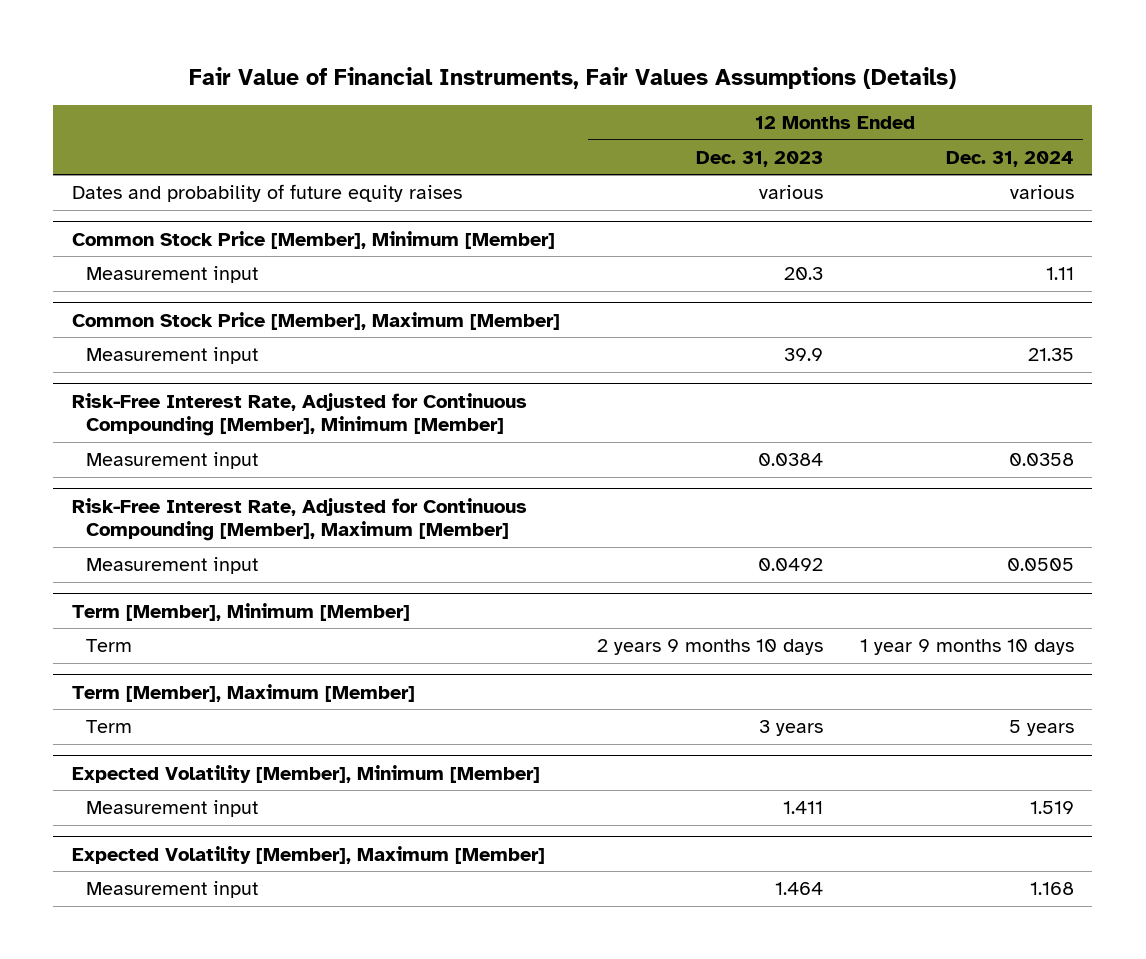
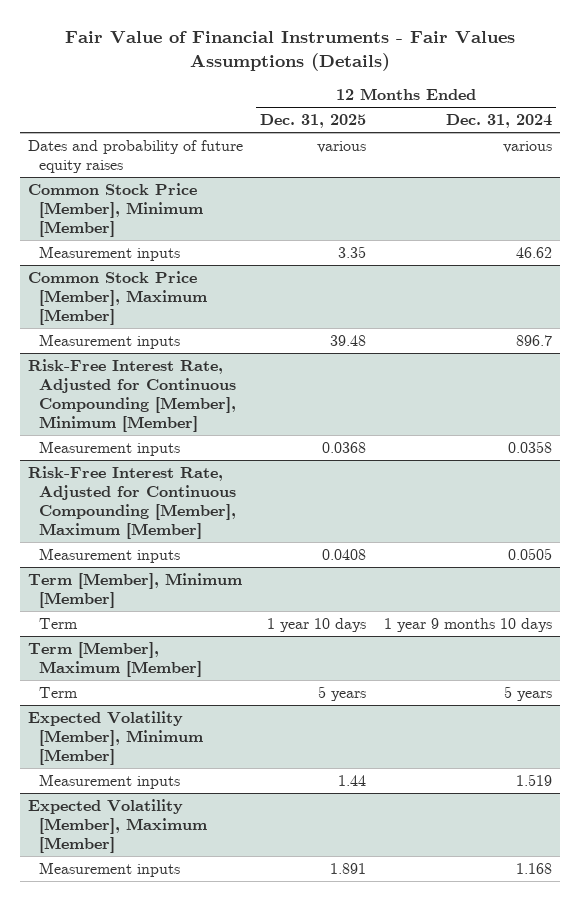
[188,66,956,89] Fair Value of Financial Instruments, Fair Values Assumptions (Details) -> [64,31,515,71] Fair Value of Financial Instruments - Fair Values Assumptions (Details)
[695,150,823,167] Dec. 31, 2023 -> none
none -> [260,114,367,129] Dec. 31, 2025
[86,266,259,284] Measurement input -> [38,245,180,261] Measurement inputs
[1045,267,1074,281] 1.11 -> [515,246,552,258] 46.62
[86,347,259,365] Measurement input -> [38,333,180,349] Measurement inputs
[1027,348,1074,362] 21.35 -> [515,334,552,346] 896.7
[86,452,259,470] Measurement input -> [38,440,180,456] Measurement inputs
[86,557,259,575] Measurement input -> [38,547,180,563] Measurement inputs
[86,800,259,818] Measurement input -> [38,773,180,789] Measurement inputs
[86,881,259,899] Measurement input -> [38,861,180,877] Measurement inputs

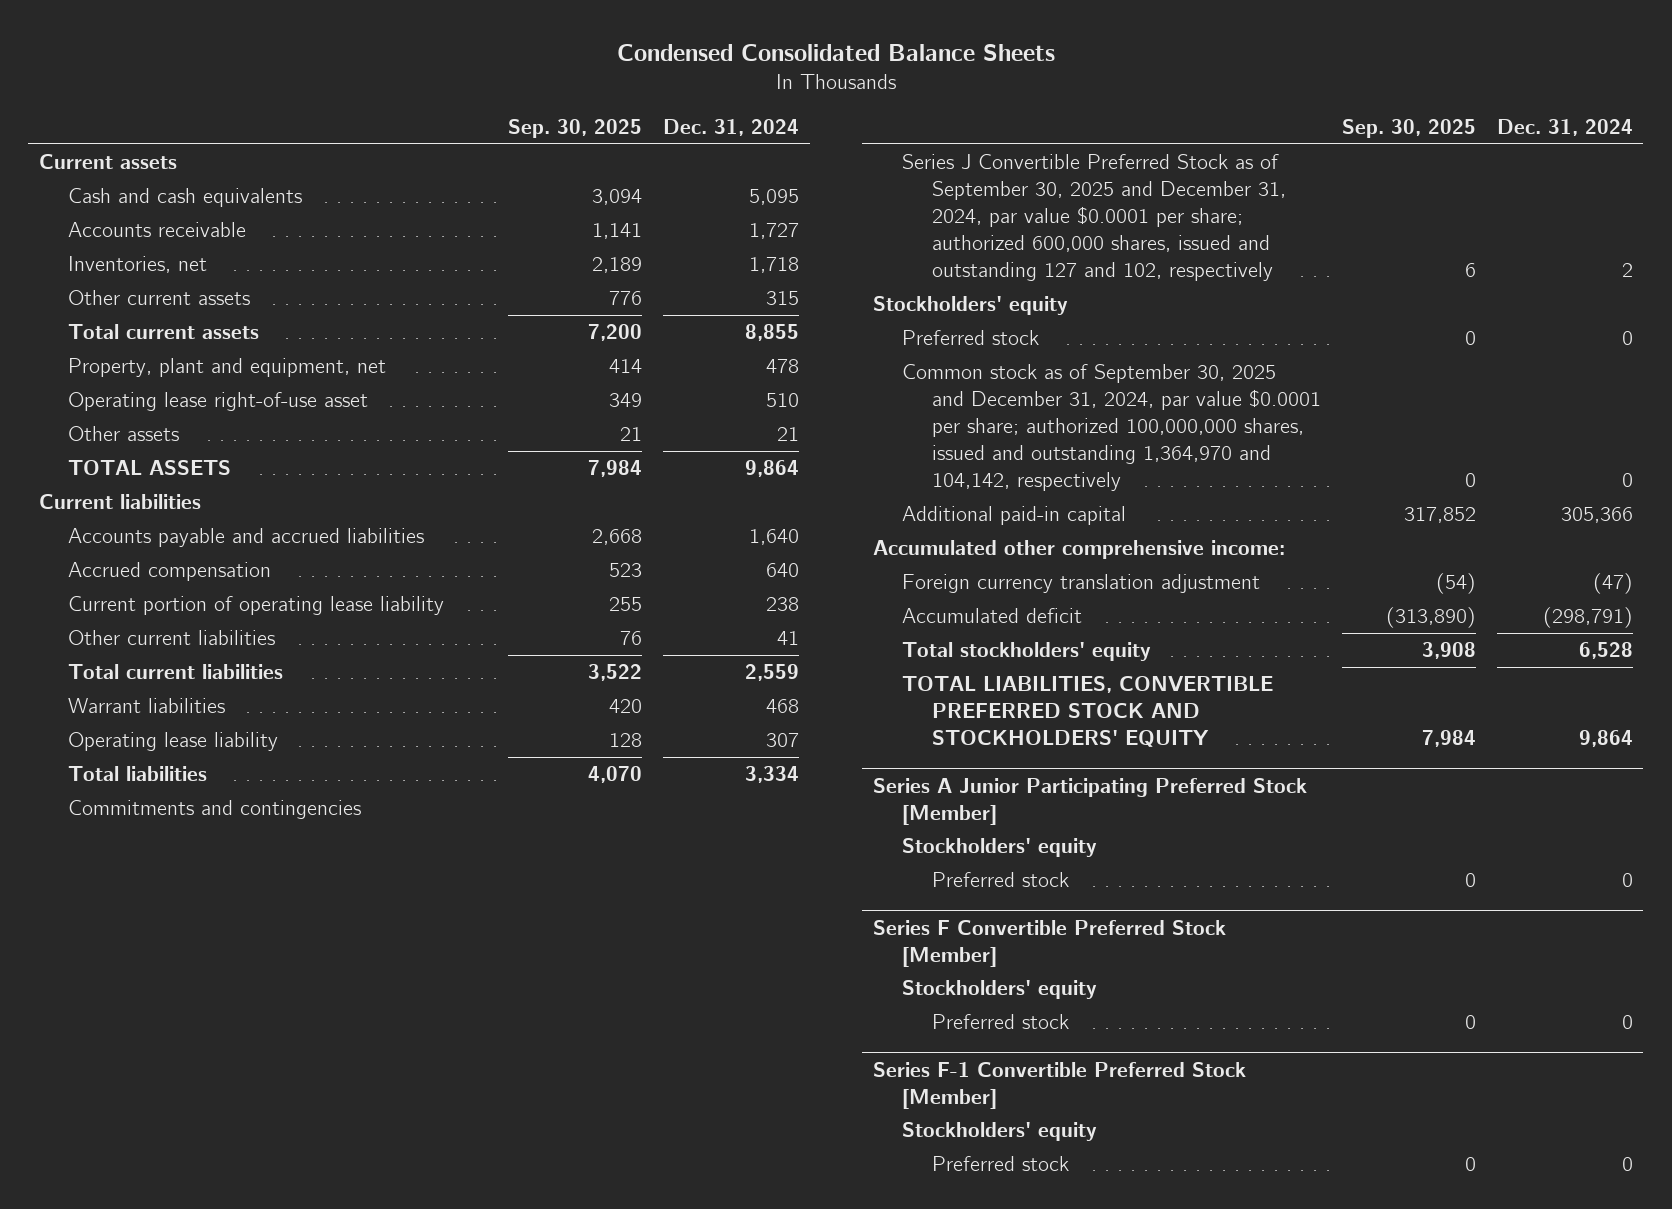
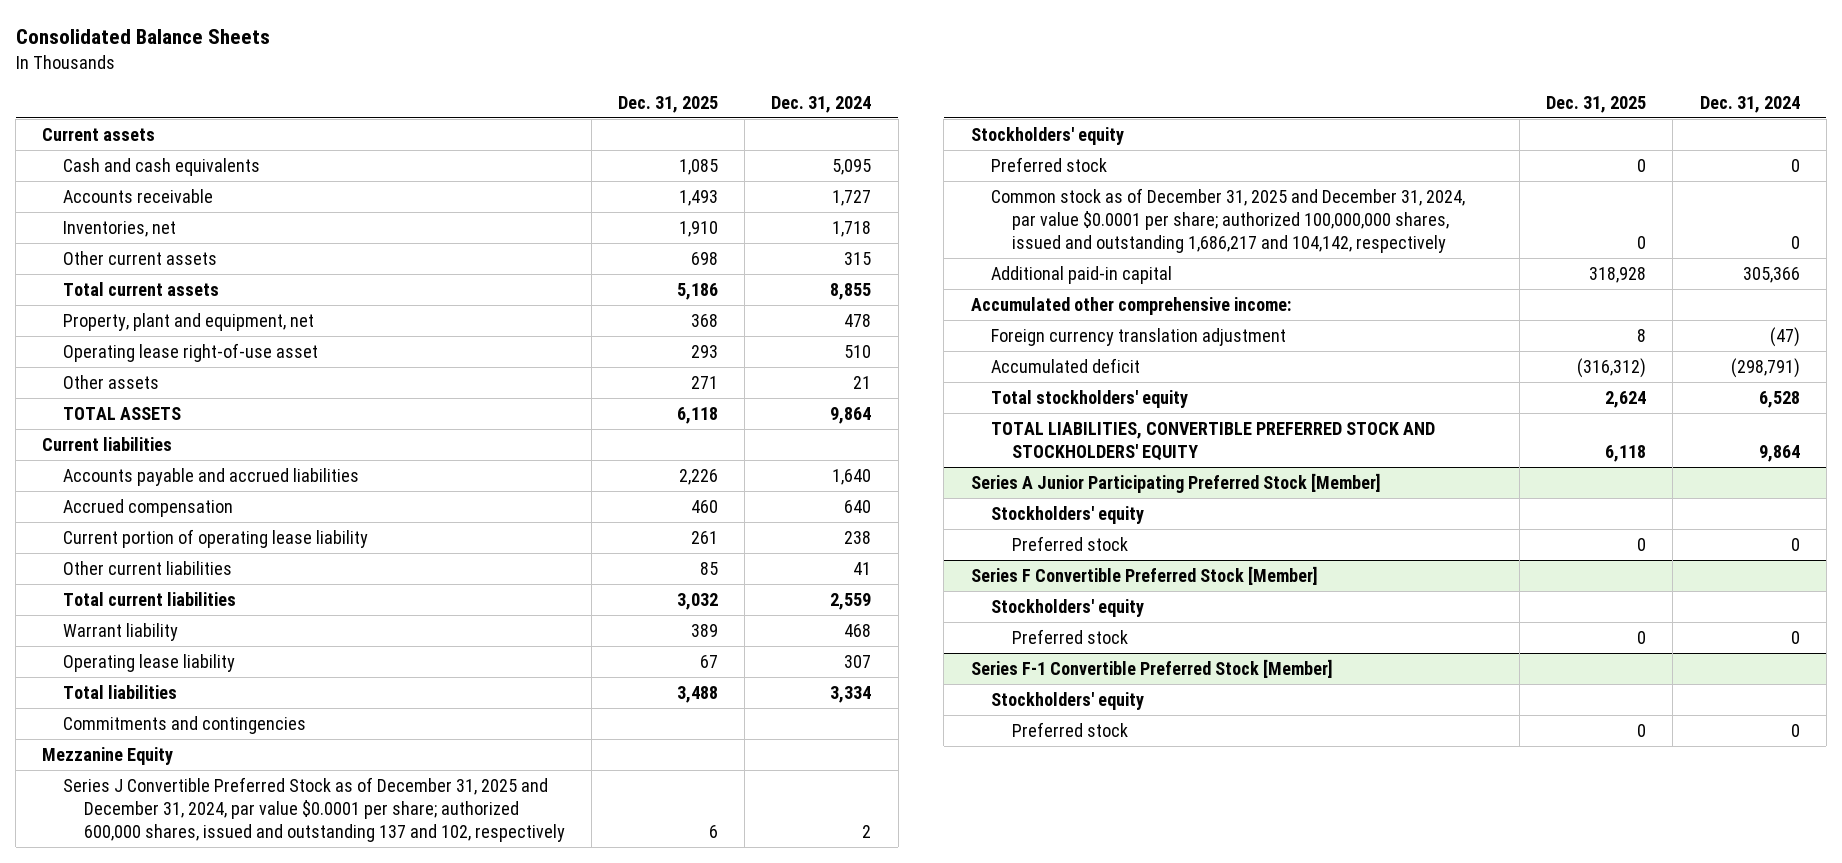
[616,43,1055,61] Condensed Consolidated Balance Sheets -> [15,29,270,45] Consolidated Balance Sheets
[508,119,643,139] Sep. 30, 2025 -> none
none -> [618,95,719,113] Dec. 31, 2025
[68,698,226,714] Warrant liabilities -> [63,622,179,641] Warrant liability
none -> [42,746,174,765] Mezzanine Equity
[902,154,1286,282] Series J Convertible Preferred Stock as of September 30, 2025 and December 31, 2024, par value $0.0001 per share; authorized 600,000 shares, issued and outstanding 127 and 102, respectively -> [63,776,565,843] Series J Convertible Preferred Stock as of December 31, 2025 and December 31, 2024, par value $0.0001 per share; authorized 600,000 shares, issued and outstanding 137 and 102, respectively
[902,364,1321,492] Common stock as of September 30, 2025 and December 31, 2024, par value $0.0001 per share; authorized 100,000,000 shares, issued and outstanding 1,364,970 and 104,142, respectively -> [991,187,1466,254] Common stock as of December 31, 2025 and December 31, 2024, par value $0.0001 per share; authorized 100,000,000 shares, issued and outstanding 1,686,217 and 104,142, respectively

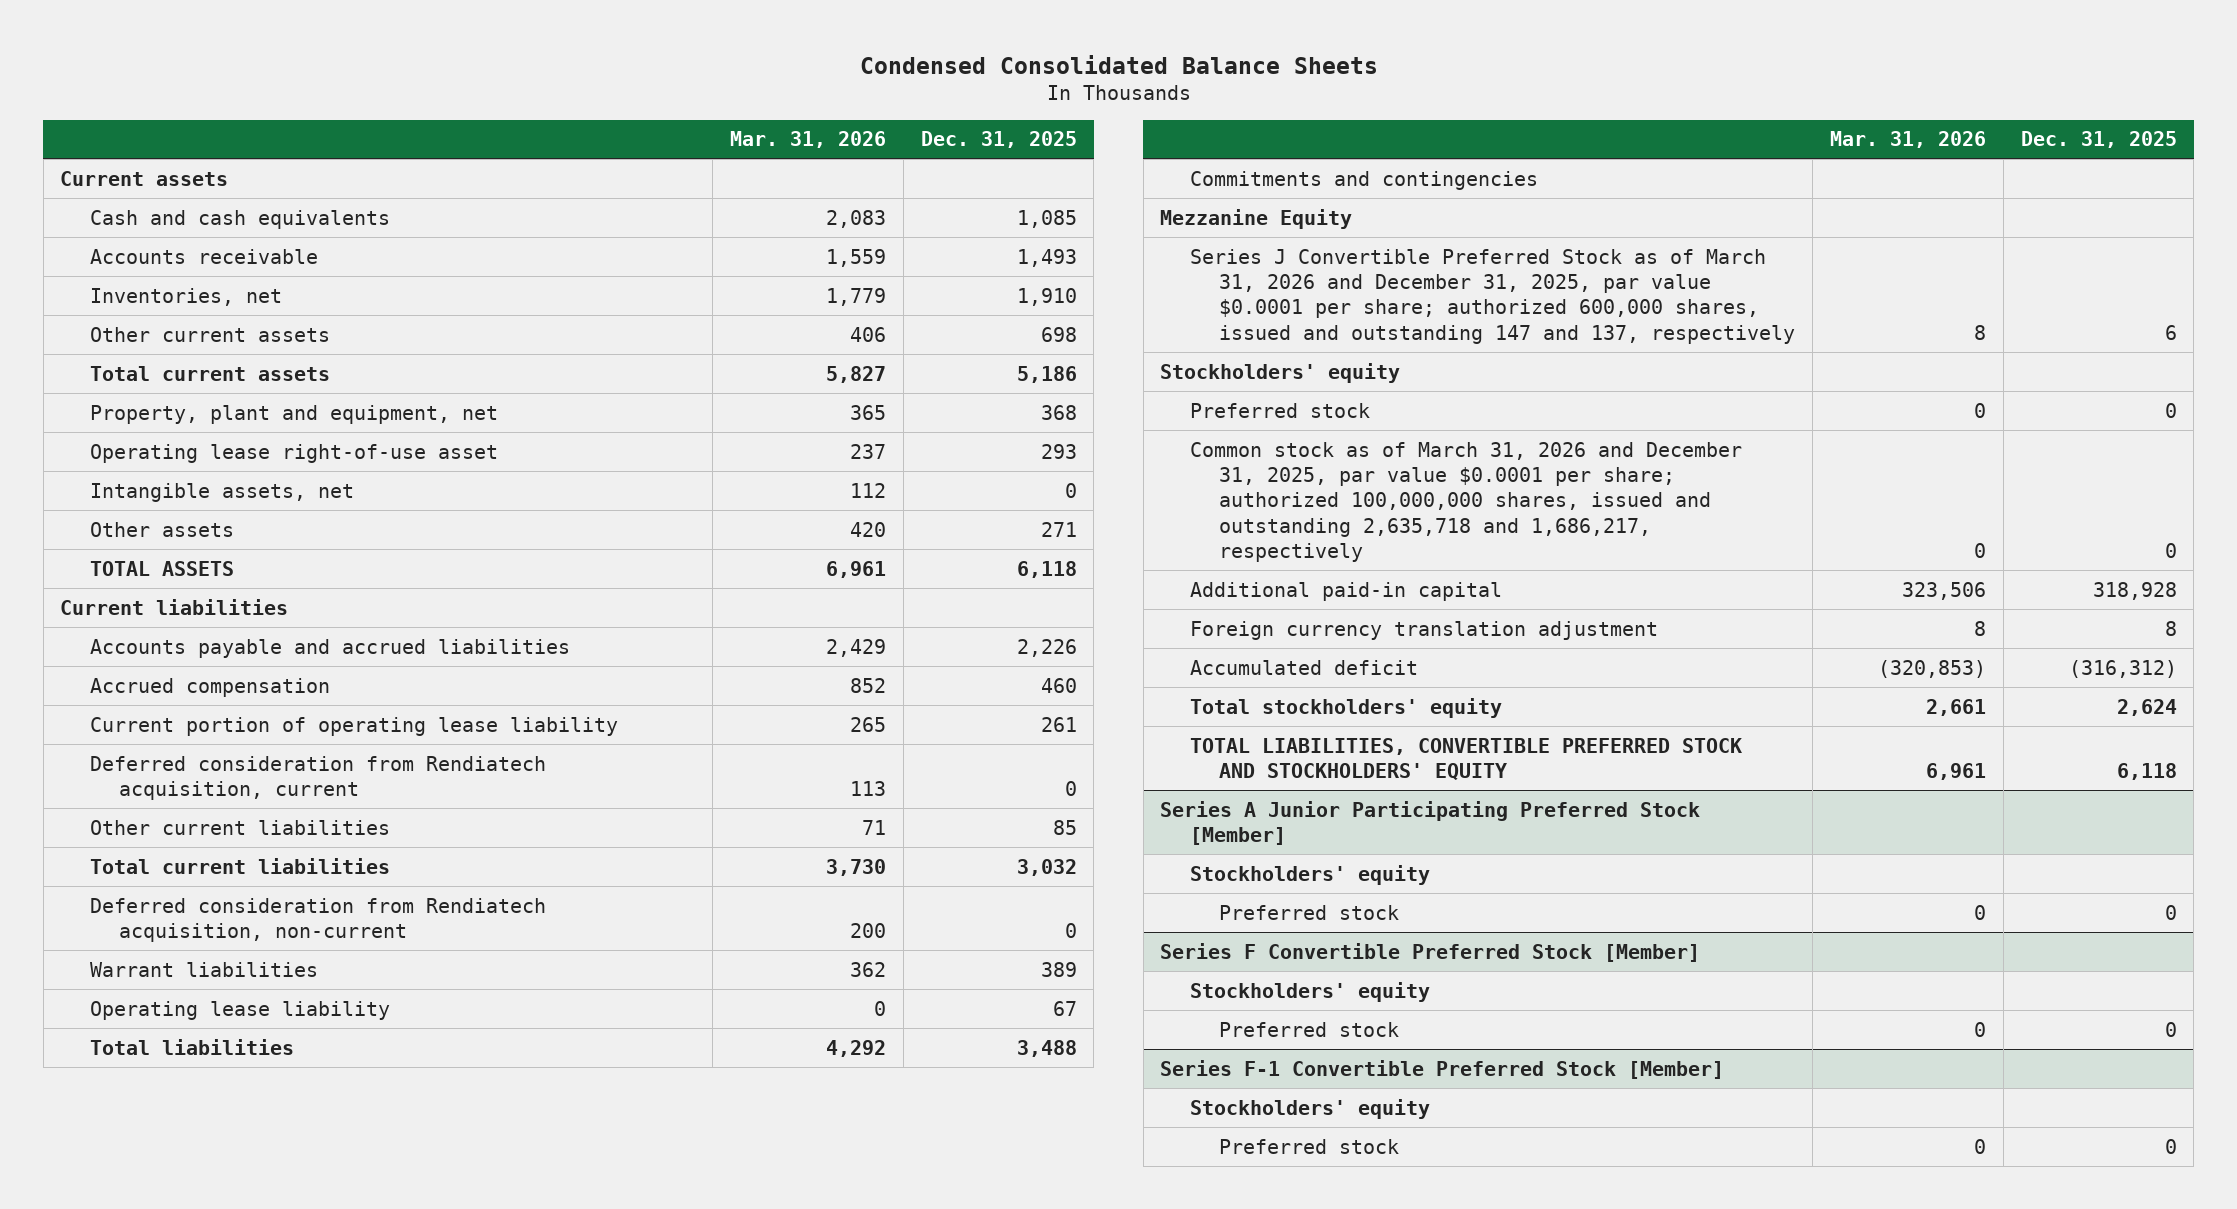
[15,29,270,45] Consolidated Balance Sheets -> [859,54,1378,74] Condensed Consolidated Balance Sheets
[771,95,872,113] Dec. 31, 2024 -> none
none -> [729,131,886,149] Mar. 31, 2026
none -> [89,482,354,502] Intangible assets, net
none -> [89,755,546,800] Deferred consideration from Rendiatech acquisition, current
none -> [89,897,546,942] Deferred consideration from Rendiatech acquisition, non-current
[63,622,179,641] Warrant liability -> [89,961,318,977] Warrant liabilities
[63,776,565,843] Series J Convertible Preferred Stock as of December 31, 2025 and December 31, 2024, par value $0.0001 per share; authorized 600,000 shares, issued and outstanding 137 and 102, respectively -> [1189,248,1795,344] Series J Convertible Preferred Stock as of March 31, 2026 and December 31, 2025, par value $0.0001 per share; authorized 600,000 shares, issued and outstanding 147 and 137, respectively
[991,187,1466,254] Common stock as of December 31, 2025 and December 31, 2024, par value $0.0001 per share; authorized 100,000,000 shares, issued and outstanding 1,686,217 and 104,142, respectively -> [1189,441,1742,562] Common stock as of March 31, 2026 and December 31, 2025, par value $0.0001 per share; authorized 100,000,000 shares, issued and outstanding 2,635,718 and 1,686,217, respectively
[970,296,1291,315] Accumulated other comprehensive income: -> none

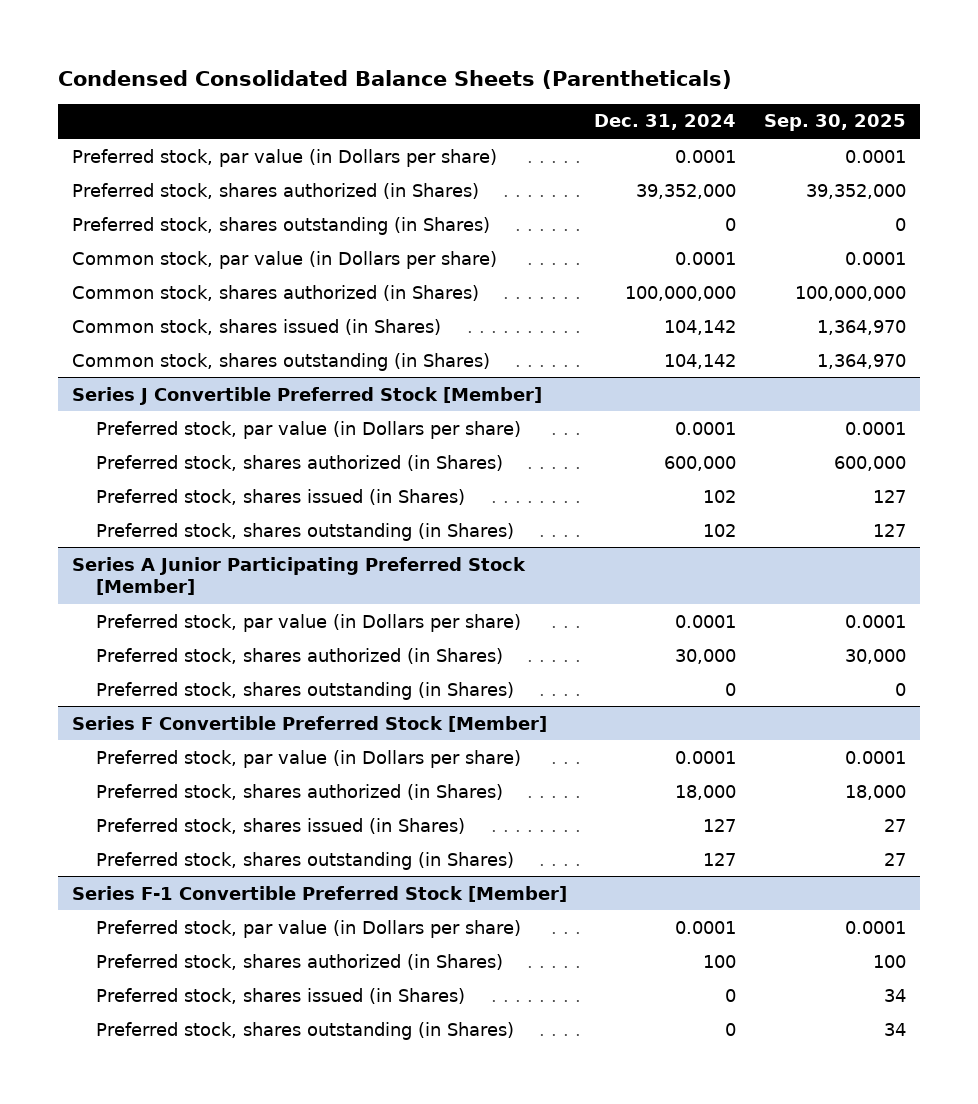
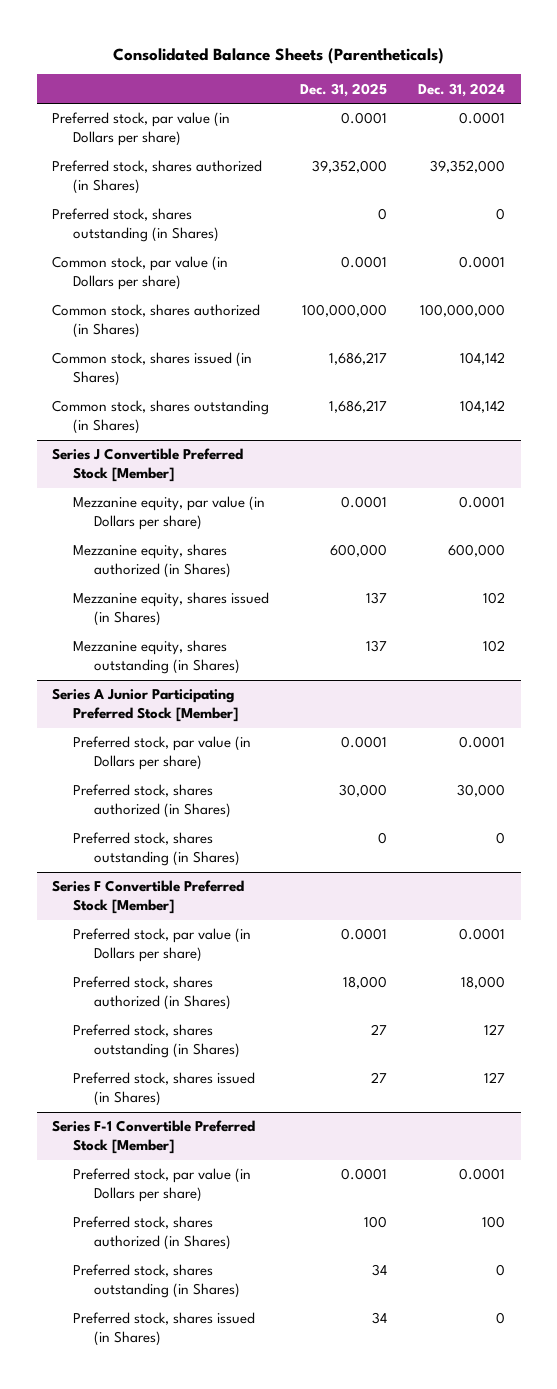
[57,69,732,89] Condensed Consolidated Balance Sheets (Parentheticals) -> [112,47,444,64] Consolidated Balance Sheets (Parentheticals)
[764,114,907,132] Sep. 30, 2025 -> none
none -> [300,82,388,97] Dec. 31, 2025
[96,420,522,439] Preferred stock, par value (in Dollars per share) -> [73,496,266,531] Mezzanine equity, par value (in Dollars per share)
[96,454,504,471] Preferred stock, shares authorized (in Shares) -> [73,544,231,579] Mezzanine equity, shares authorized (in Shares)
[96,488,466,505] Preferred stock, shares issued (in Shares) -> [73,592,270,627] Mezzanine equity, shares issued (in Shares)
[96,522,515,541] Preferred stock, shares outstanding (in Shares) -> [73,640,240,675] Mezzanine equity, shares outstanding (in Shares)
[96,817,466,834] Preferred stock, shares issued (in Shares) -> [73,1072,256,1107] Preferred stock, shares issued (in Shares)
[96,987,466,1004] Preferred stock, shares issued (in Shares) -> [73,1312,256,1347] Preferred stock, shares issued (in Shares)

